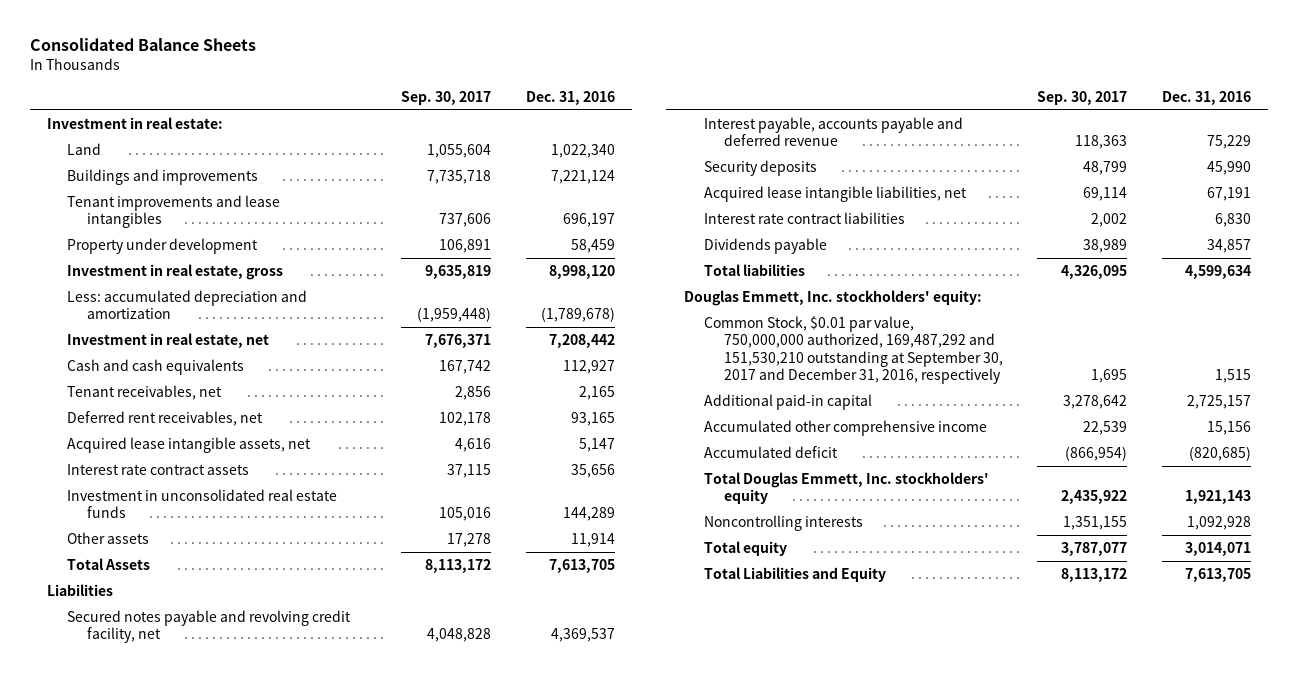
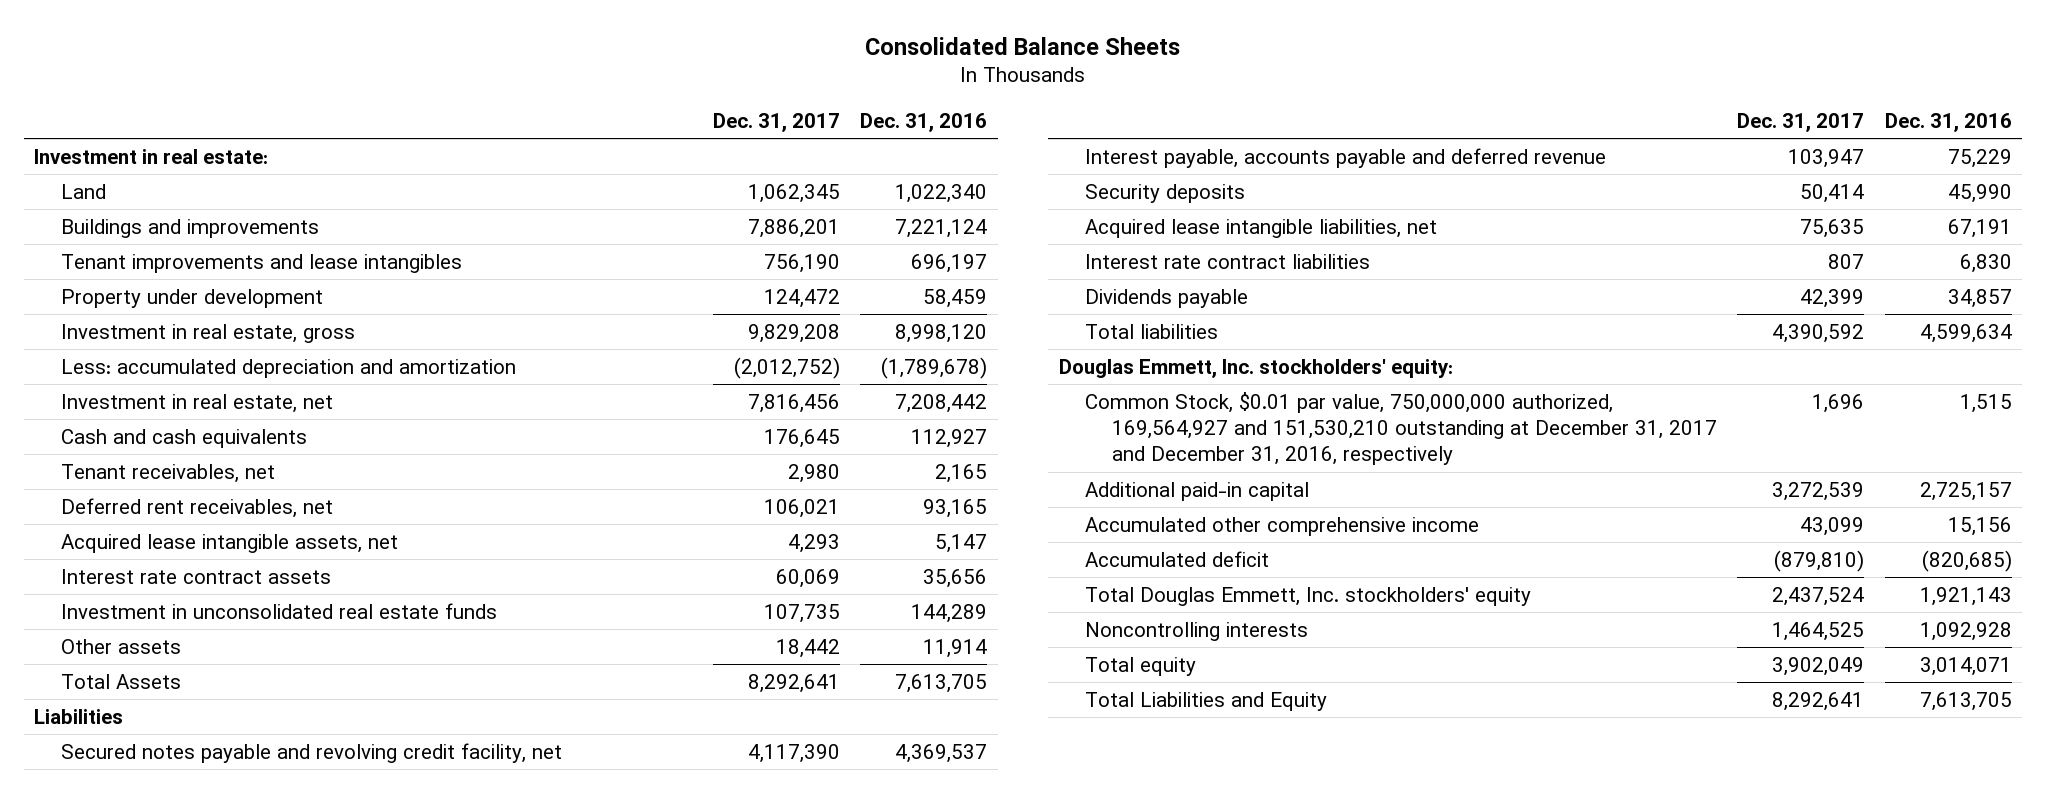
[400,90,491,105] Sep. 30, 2017 -> none
none -> [712,112,840,132] Dec. 31, 2017
[703,315,1003,385] Common Stock, $0.01 par value, 750,000,000 authorized, 169,487,292 and 151,530,210 outstanding at September 30, 2017 and December 31, 2016, respectively -> [1085,391,1717,466] Common Stock, $0.01 par value, 750,000,000 authorized, 169,564,927 and 151,530,210 outstanding at December 31, 2017 and December 31, 2016, respectively

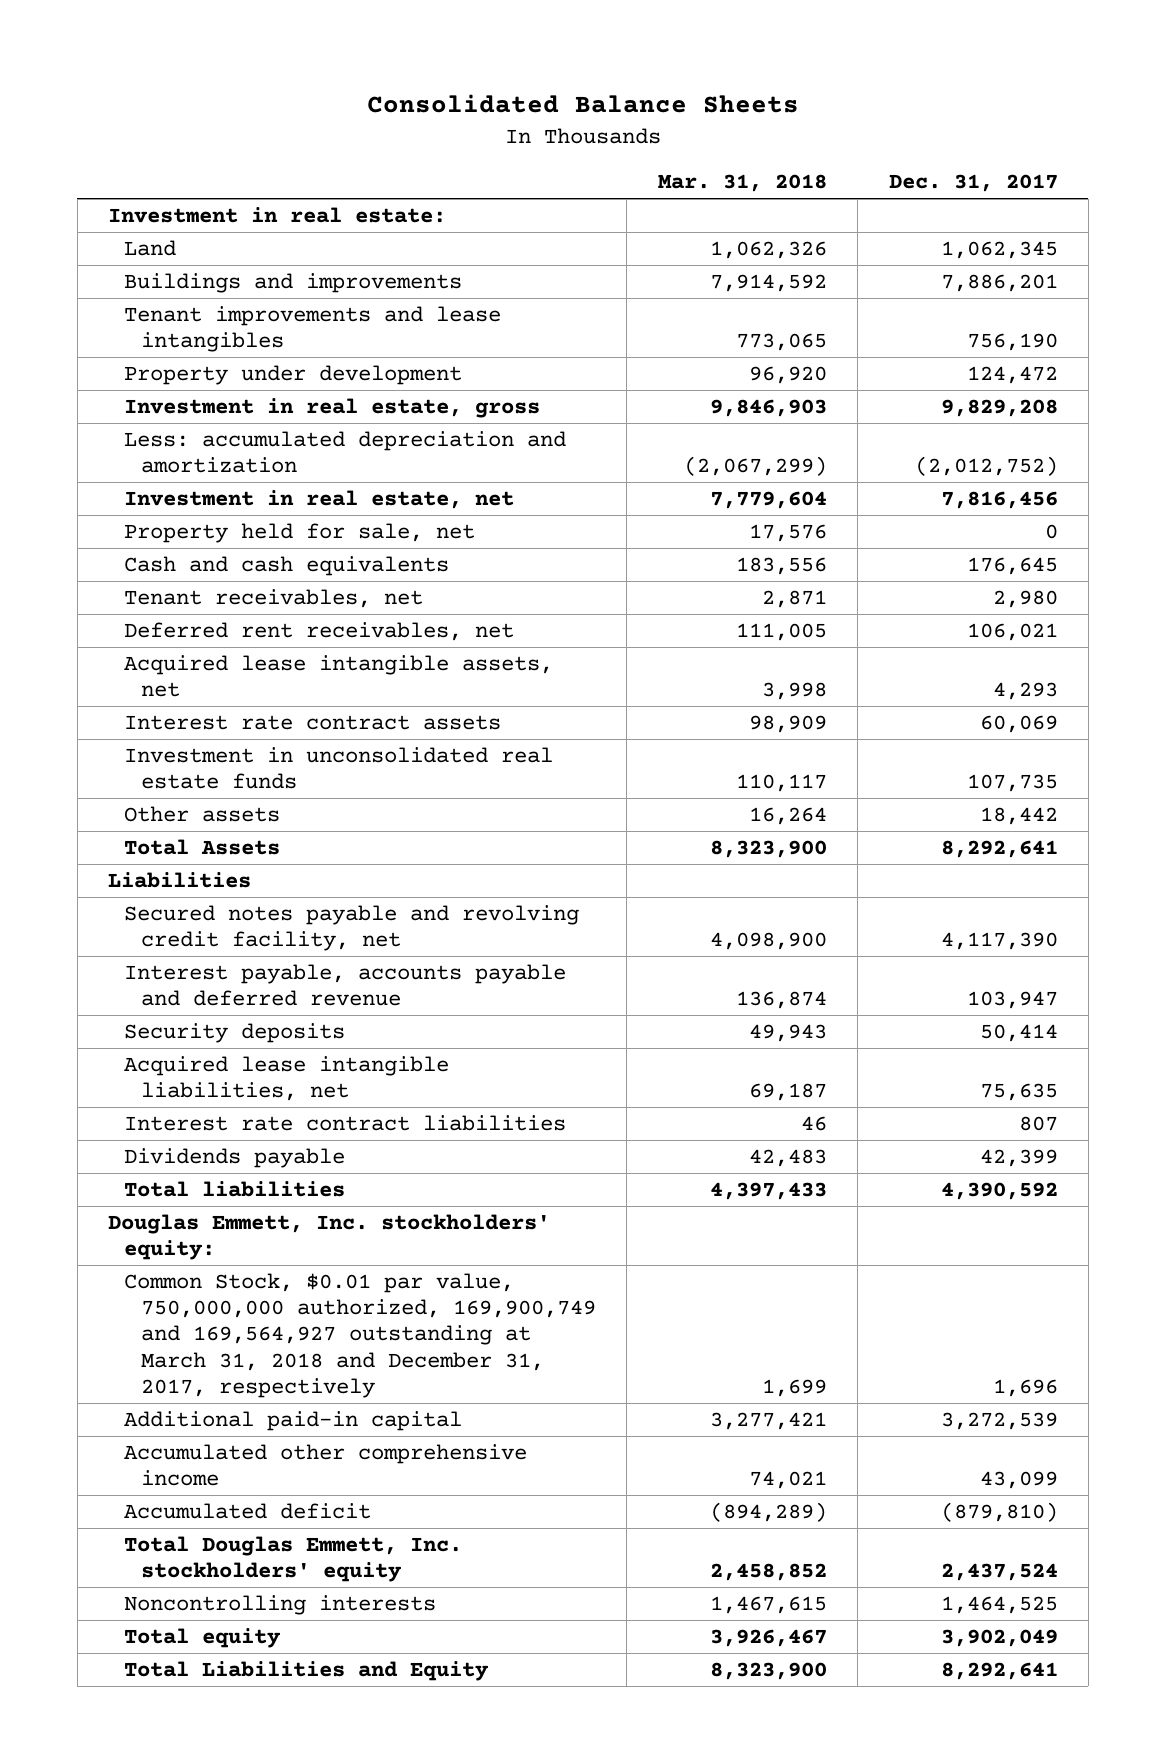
[860,112,988,132] Dec. 31, 2016 -> none
none -> [657,174,827,193] Mar. 31, 2018
none -> [124,522,476,543] Property held for sale, net
[1085,391,1717,466] Common Stock, $0.01 par value, 750,000,000 authorized, 169,564,927 and 151,530,210 outstanding at December 31, 2017 and December 31, 2016, respectively -> [124,1272,596,1398] Common Stock, $0.01 par value, 750,000,000 authorized, 169,900,749 and 169,564,927 outstanding at March 31, 2018 and December 31, 2017, respectively

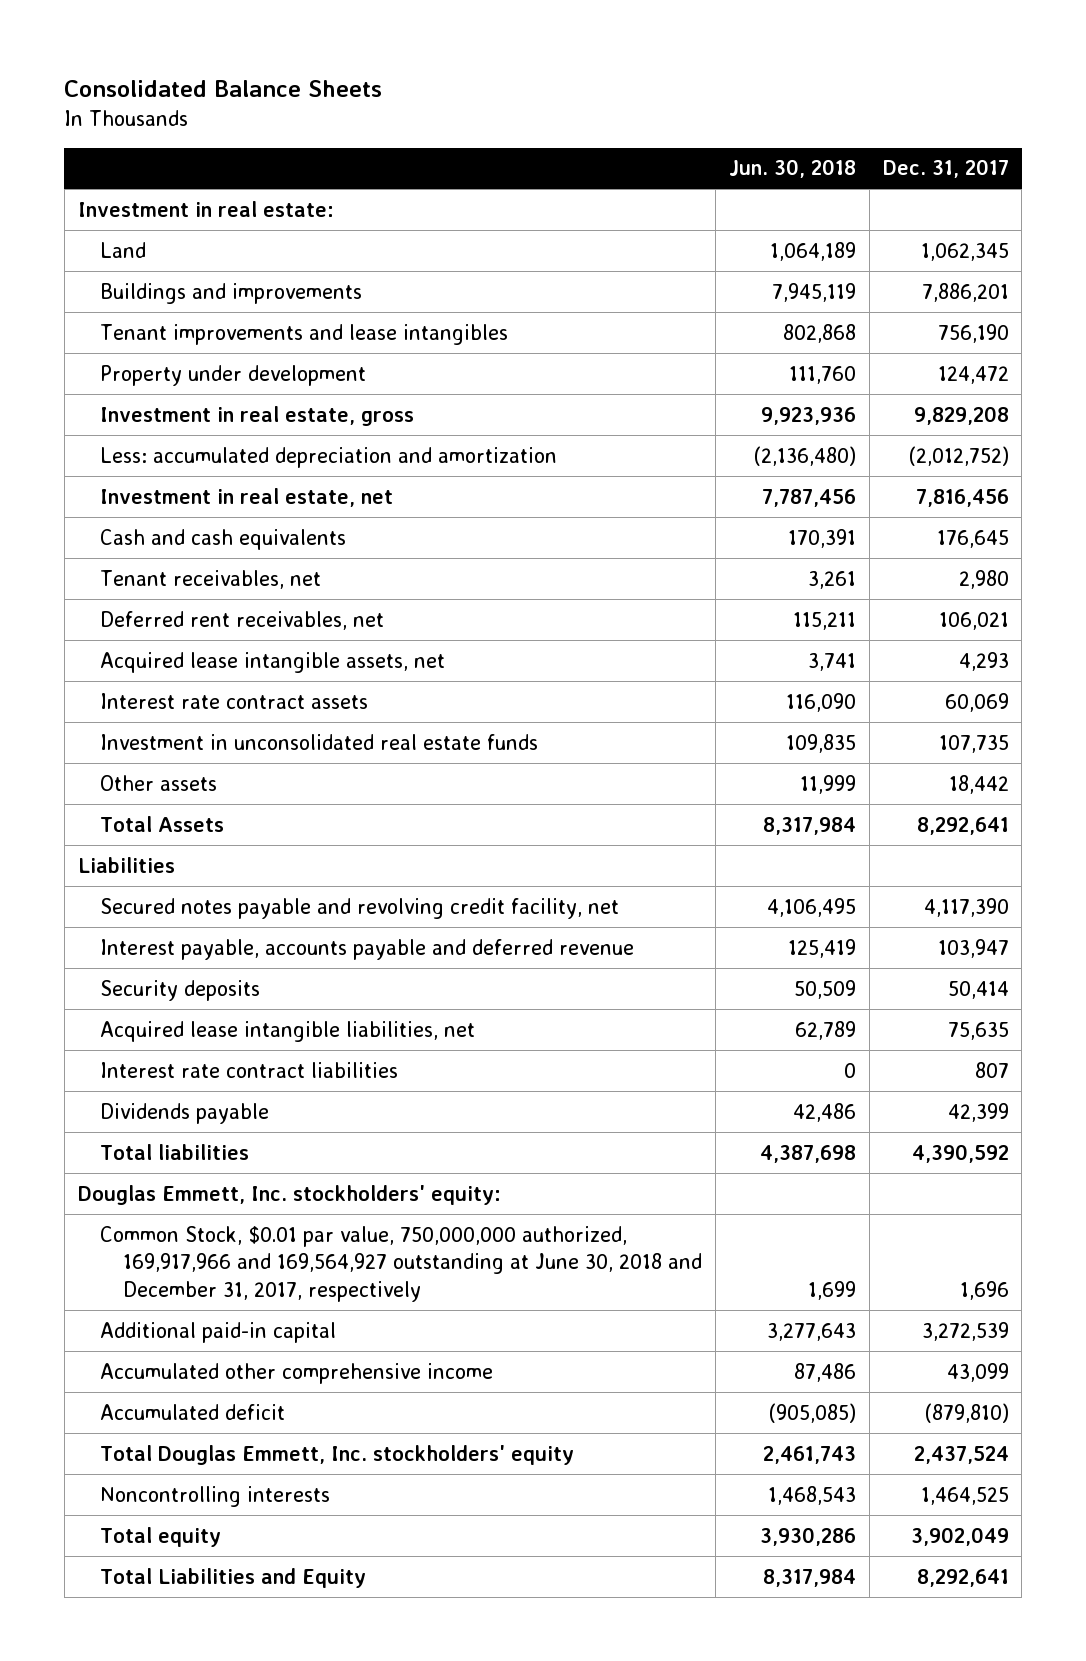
[657,174,827,193] Mar. 31, 2018 -> none
none -> [728,159,856,179] Jun. 30, 2018
[124,522,476,543] Property held for sale, net -> none
[124,1272,596,1398] Common Stock, $0.01 par value, 750,000,000 authorized, 169,900,749 and 169,564,927 outstanding at March 31, 2018 and December 31, 2017, respectively -> [100,1225,703,1303] Common Stock, $0.01 par value, 750,000,000 authorized, 169,917,966 and 169,564,927 outstanding at June 30, 2018 and December 31, 2017, respectively

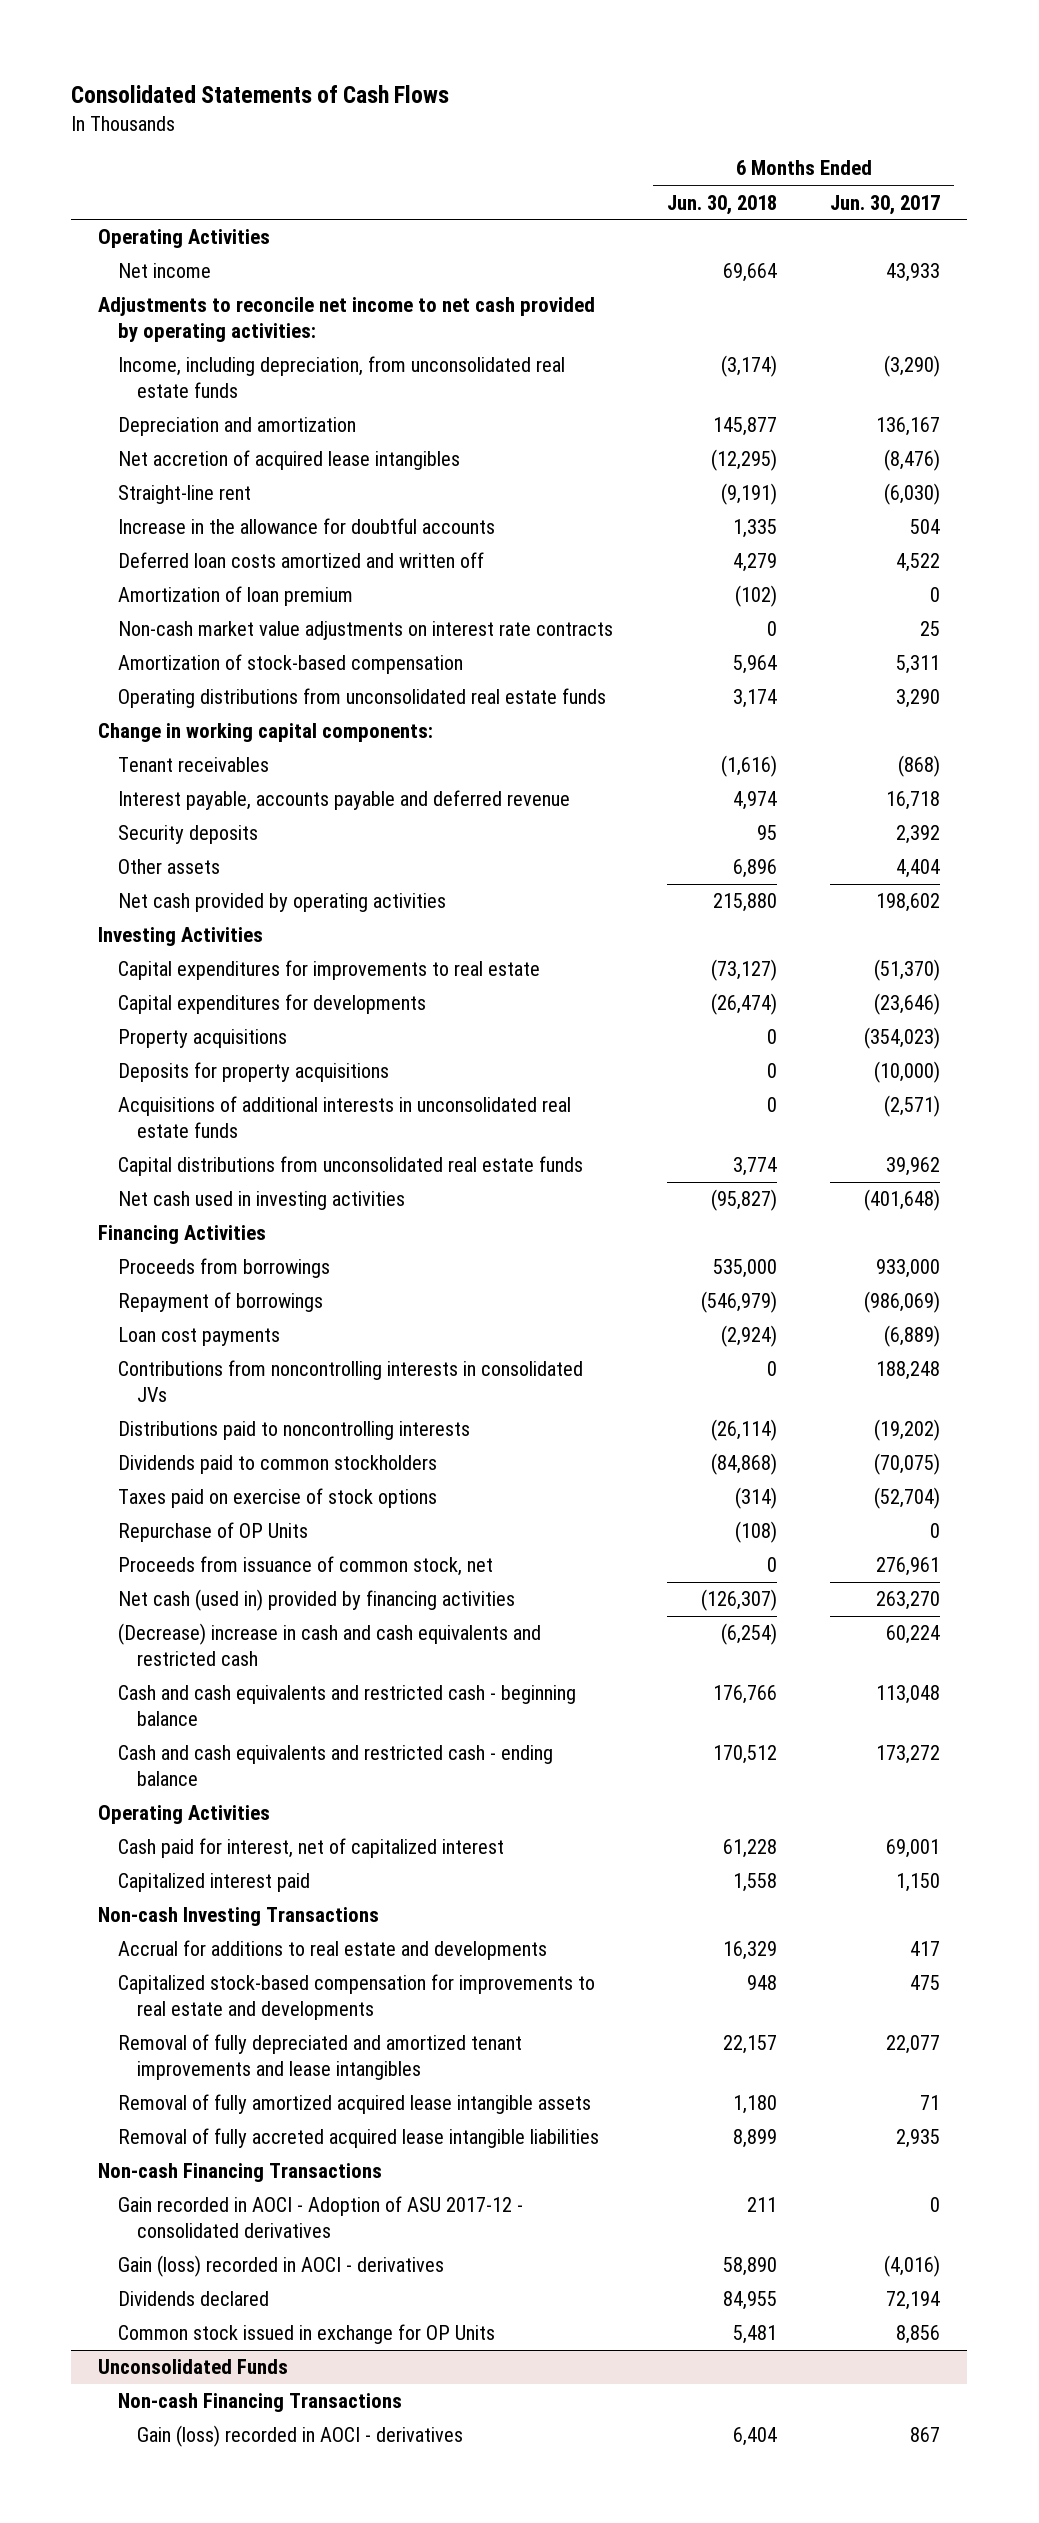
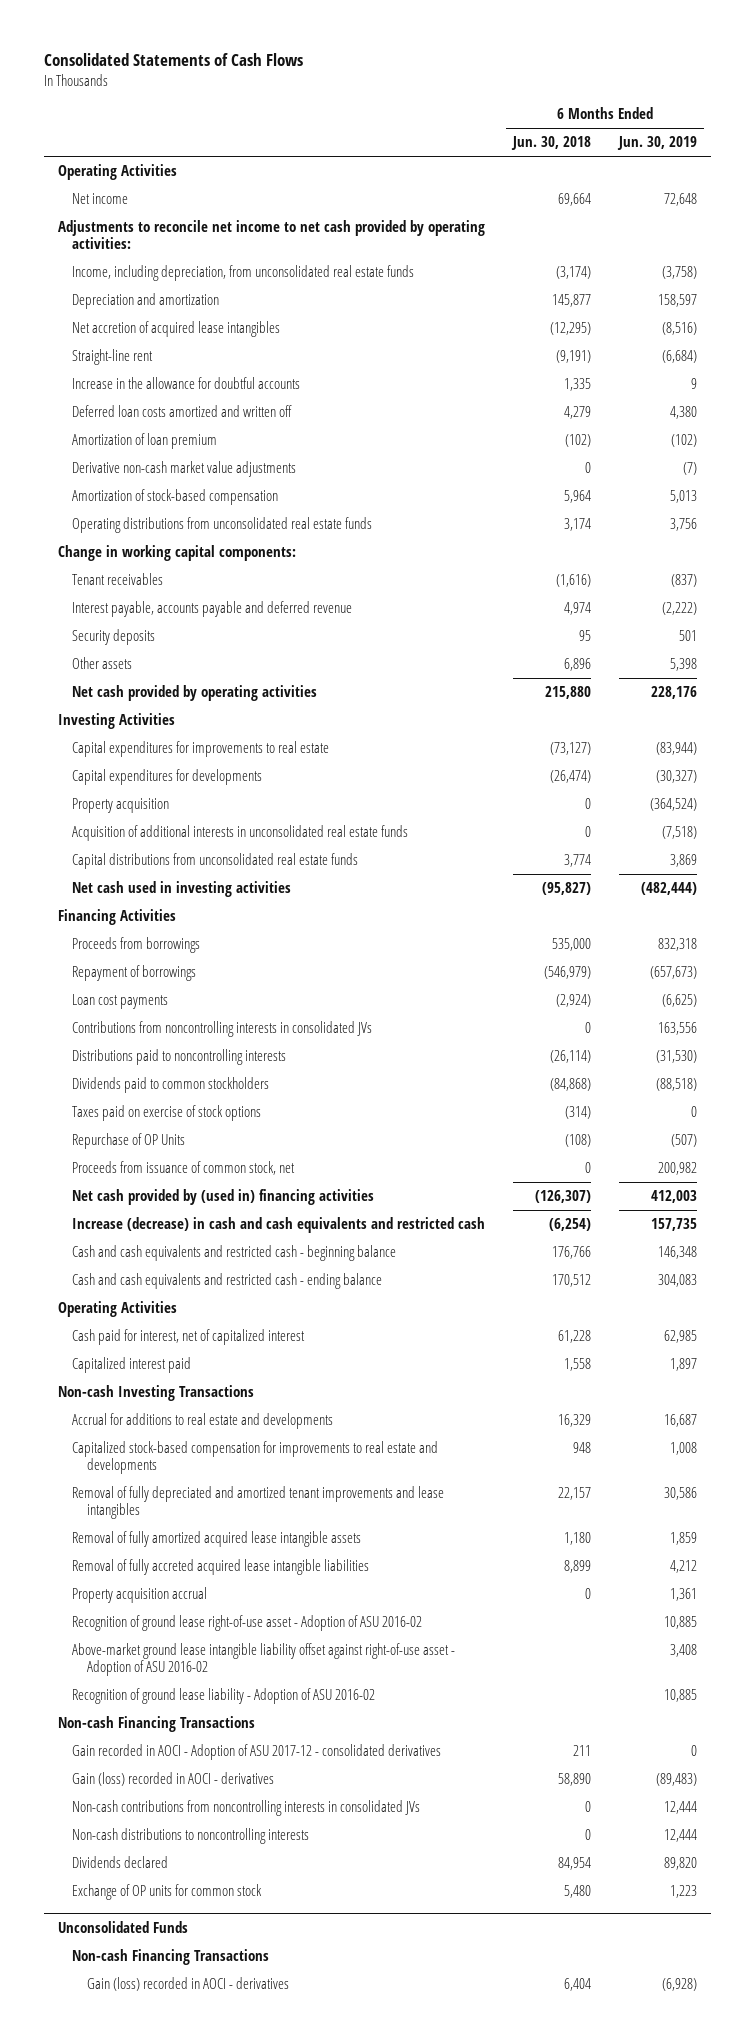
[830,194,941,215] Jun. 30, 2017 -> none
none -> [616,136,697,151] Jun. 30, 2019
[117,621,613,641] Non-cash market value adjustments on interest rate contracts -> [72,461,297,478] Derivative non-cash market value adjustments
[117,1062,389,1083] Deposits for property acquisitions -> none
[117,1029,287,1049] Property acquisitions -> [72,798,170,814] Property acquisition
[117,1096,571,1139] Acquisitions of additional interests in unconsolidated real estate funds -> [72,825,409,842] Acquisition of additional interests in unconsolidated real estate funds
[117,1589,515,1612] Net cash (used in) provided by financing activities -> [72,1189,375,1206] Net cash provided by (used in) financing activities
[117,1623,541,1667] (Decrease) increase in cash and cash equivalents and restricted cash -> [72,1217,486,1234] Increase (decrease) in cash and cash equivalents and restricted cash
none -> [72,1587,208,1604] Property acquisition accrual
none -> [72,1615,423,1632] Recognition of ground lease right-of-use asset - Adoption of ASU 2016-02
none -> [72,1643,456,1677] Above-market ground lease intangible liability offset against right-of-use asset - Adoption of ASU 2016-02
none -> [72,1688,376,1705] Recognition of ground lease liability - Adoption of ASU 2016-02
none -> [72,1800,421,1817] Non-cash contributions from noncontrolling interests in consolidated JVs
none -> [72,1828,310,1845] Non-cash distributions to noncontrolling interests
[722,2291,777,2311] 84,955 -> [557,1857,591,1871] 84,954
[117,2324,495,2345] Common stock issued in exchange for OP Units -> [72,1884,263,1901] Exchange of OP units for common stock
[732,2325,777,2345] 5,481 -> [563,1885,591,1899] 5,480

